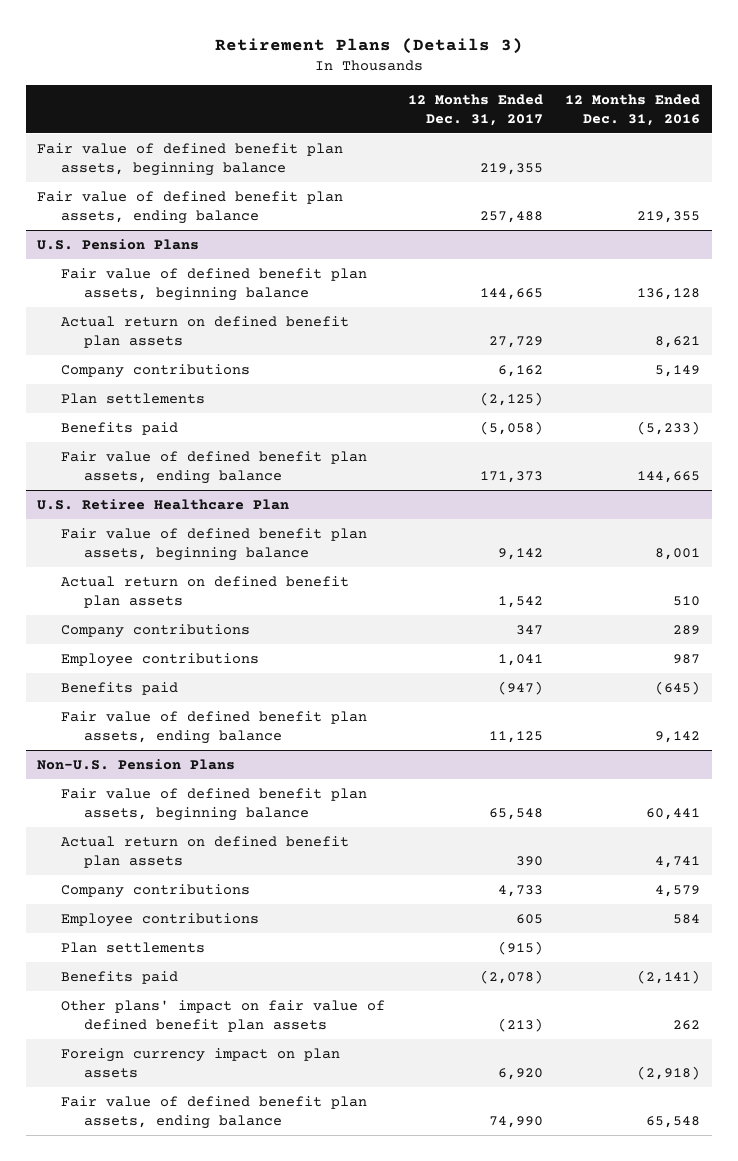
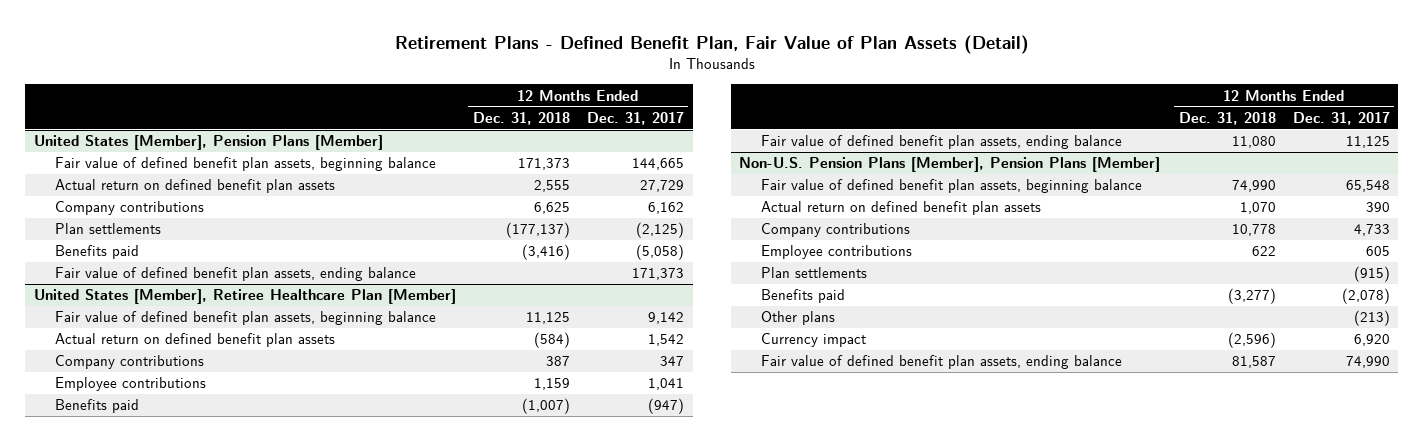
[214,37,523,54] Retirement Plans (Details 3) -> [394,34,1029,54] Retirement Plans - Defined Benefit Plan, Fair Value of Plan Assets (Detail)
[565,93,701,126] 12 Months Ended Dec. 31, 2016 -> none
none -> [472,112,570,126] Dec. 31, 2018
[37,142,344,176] Fair value of defined benefit plan assets, beginning balance -> none
[37,190,344,224] Fair value of defined benefit plan assets, ending balance -> none
[37,238,200,250] U.S. Pension Plans -> none
none -> [33,135,383,151] United States [Member], Pension Plans [Member]
[37,498,290,510] U.S. Retiree Healthcare Plan -> none
none -> [33,289,456,305] United States [Member], Retiree Healthcare Plan [Member]
[37,758,236,770] Non-U.S. Pension Plans -> [739,157,1161,173] Non-U.S. Pension Plans [Member], Pension Plans [Member]
[60,999,385,1032] Other plans' impact on fair value of defined benefit plan assets -> [761,311,836,326] Other plans
[60,1047,340,1078] Foreign currency impact on plan assets -> [761,333,867,348] Currency impact

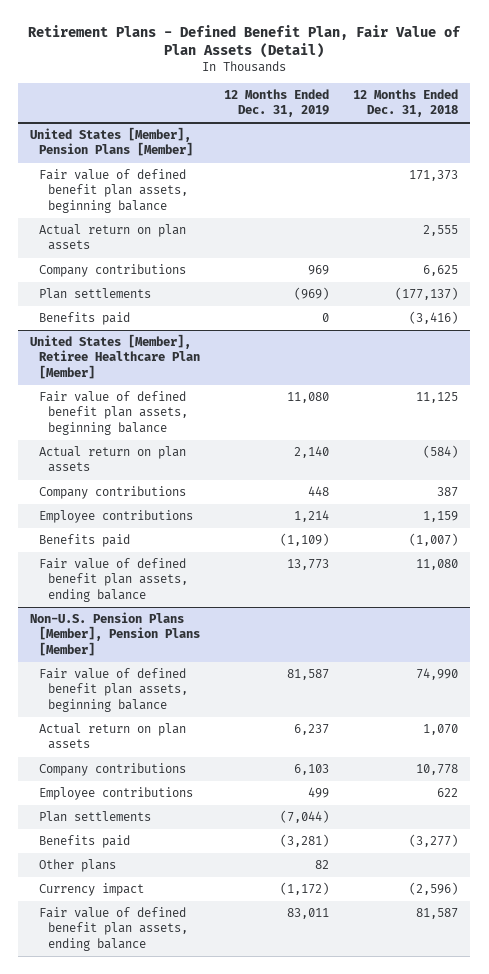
[586,112,684,126] Dec. 31, 2017 -> none
none -> [224,89,330,118] 12 Months Ended Dec. 31, 2019
[55,179,336,194] Actual return on defined benefit plan assets -> [39,224,187,251] Actual return on plan assets
[55,267,417,282] Fair value of defined benefit plan assets, ending balance -> none
[55,333,336,348] Actual return on defined benefit plan assets -> [39,446,187,473] Actual return on plan assets
[761,201,1042,216] Actual return on defined benefit plan assets -> [39,723,187,750] Actual return on plan assets

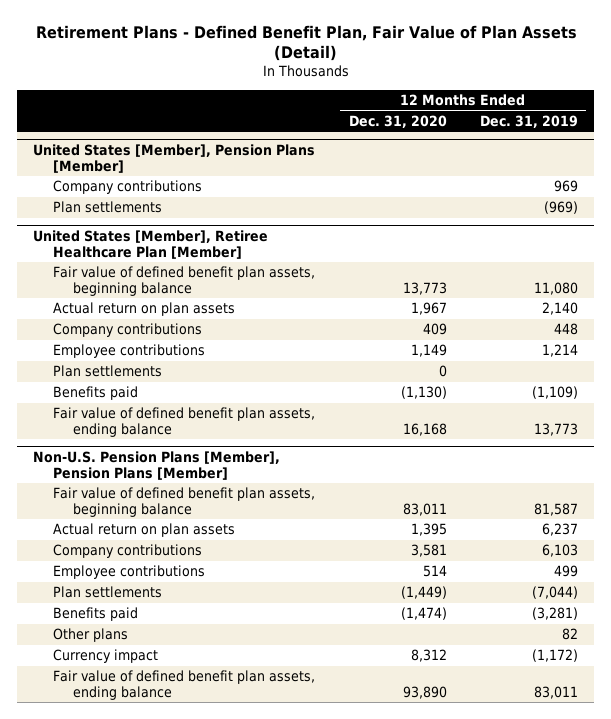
[353,89,459,118] 12 Months Ended Dec. 31, 2018 -> none
none -> [348,114,447,128] Dec. 31, 2020
[39,169,188,213] Fair value of defined benefit plan assets, beginning balance -> none
[39,224,187,251] Actual return on plan assets -> none
[39,312,131,326] Benefits paid -> none
none -> [53,365,163,378] Plan settlements

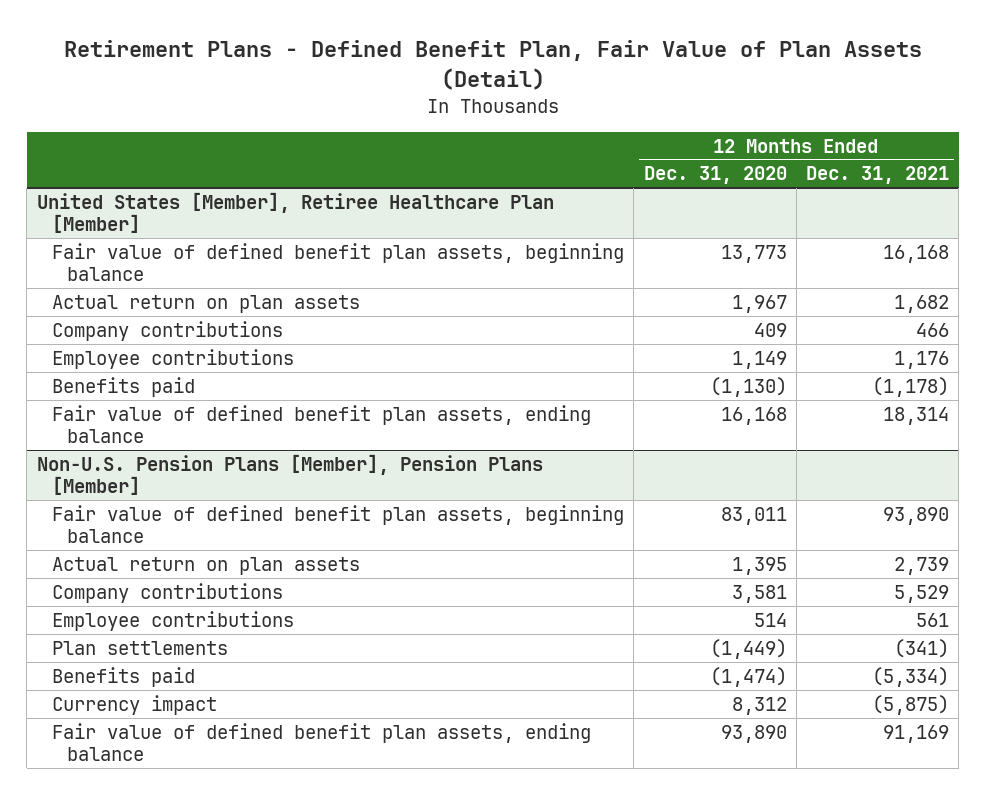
[479,114,578,128] Dec. 31, 2019 -> none
none -> [806,166,950,185] Dec. 31, 2021
[33,144,316,173] United States [Member], Pension Plans [Member] -> none
[53,180,203,195] Company contributions -> none
[53,201,163,214] Plan settlements -> none
[53,365,163,378] Plan settlements -> none
[53,628,129,643] Other plans -> none

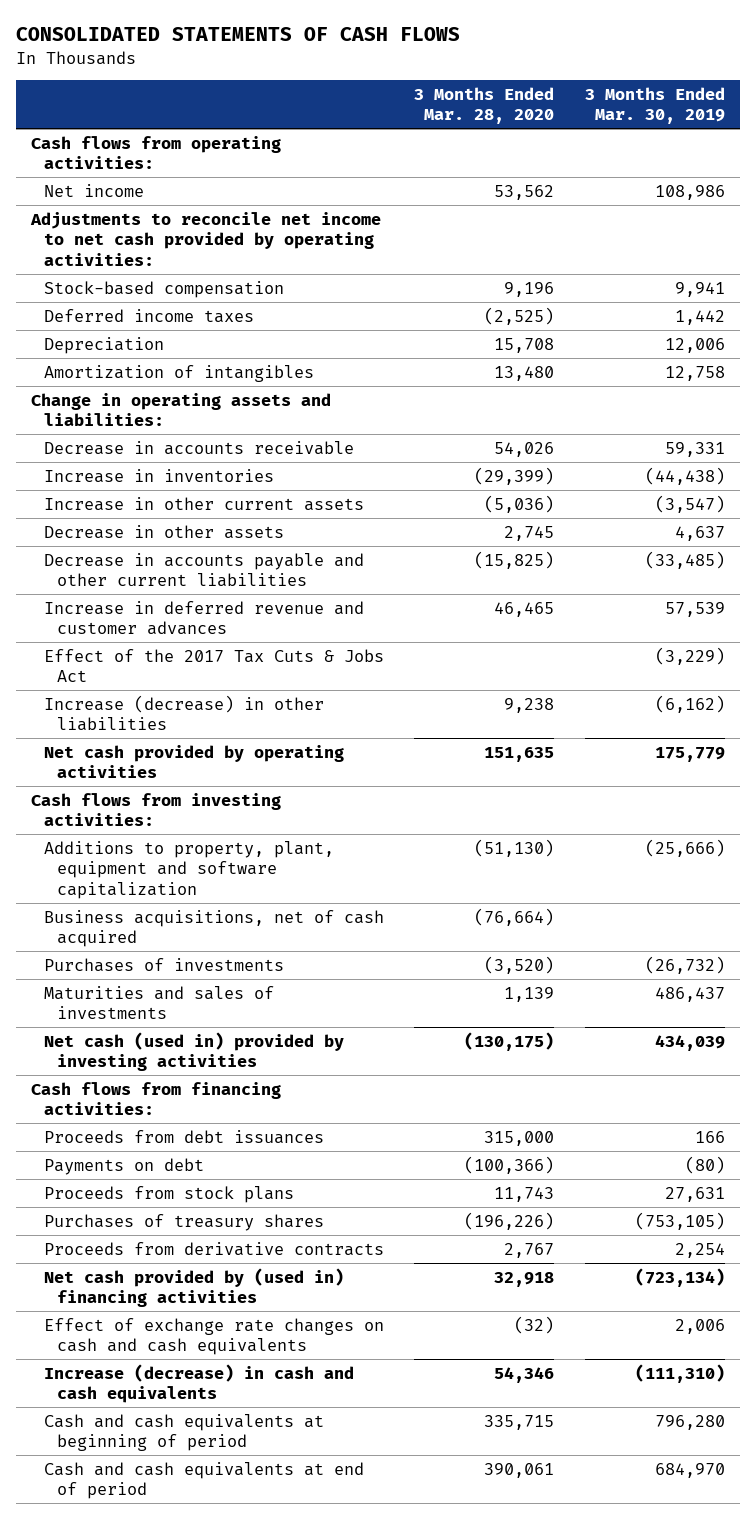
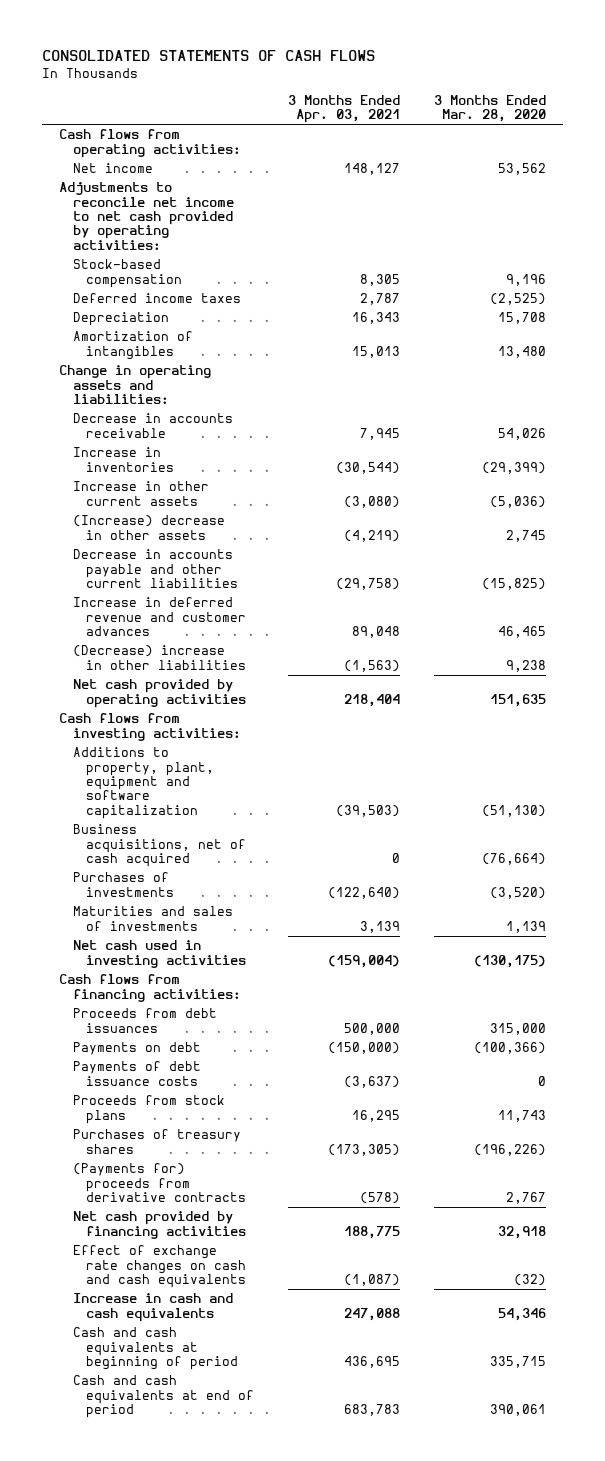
[584,86,725,125] 3 Months Ended Mar. 30, 2019 -> none
none -> [287,94,400,124] 3 Months Ended Apr. 03, 2021
[44,524,285,539] Decrease in other assets -> [72,515,225,540] (Increase) decrease in other assets
[44,648,385,683] Effect of the 2017 Tax Cuts & Jobs Act -> none
[44,694,325,732] Increase (decrease) in other liabilities -> [72,645,247,670] (Decrease) increase in other liabilities
[44,1031,345,1072] Net cash (used in) provided by investing activities -> [72,940,247,968] Net cash used in investing activities
none -> [72,1061,201,1086] Payments of debt issuance costs
[44,1241,385,1256] Proceeds from derivative contracts -> [72,1163,247,1203] (Payments for) proceeds from derivative contracts
[44,1267,345,1308] Net cash provided by (used in) financing activities -> [72,1211,247,1239] Net cash provided by financing activities
[44,1363,355,1404] Increase (decrease) in cash and cash equivalents -> [72,1293,233,1322] Increase in cash and cash equivalents

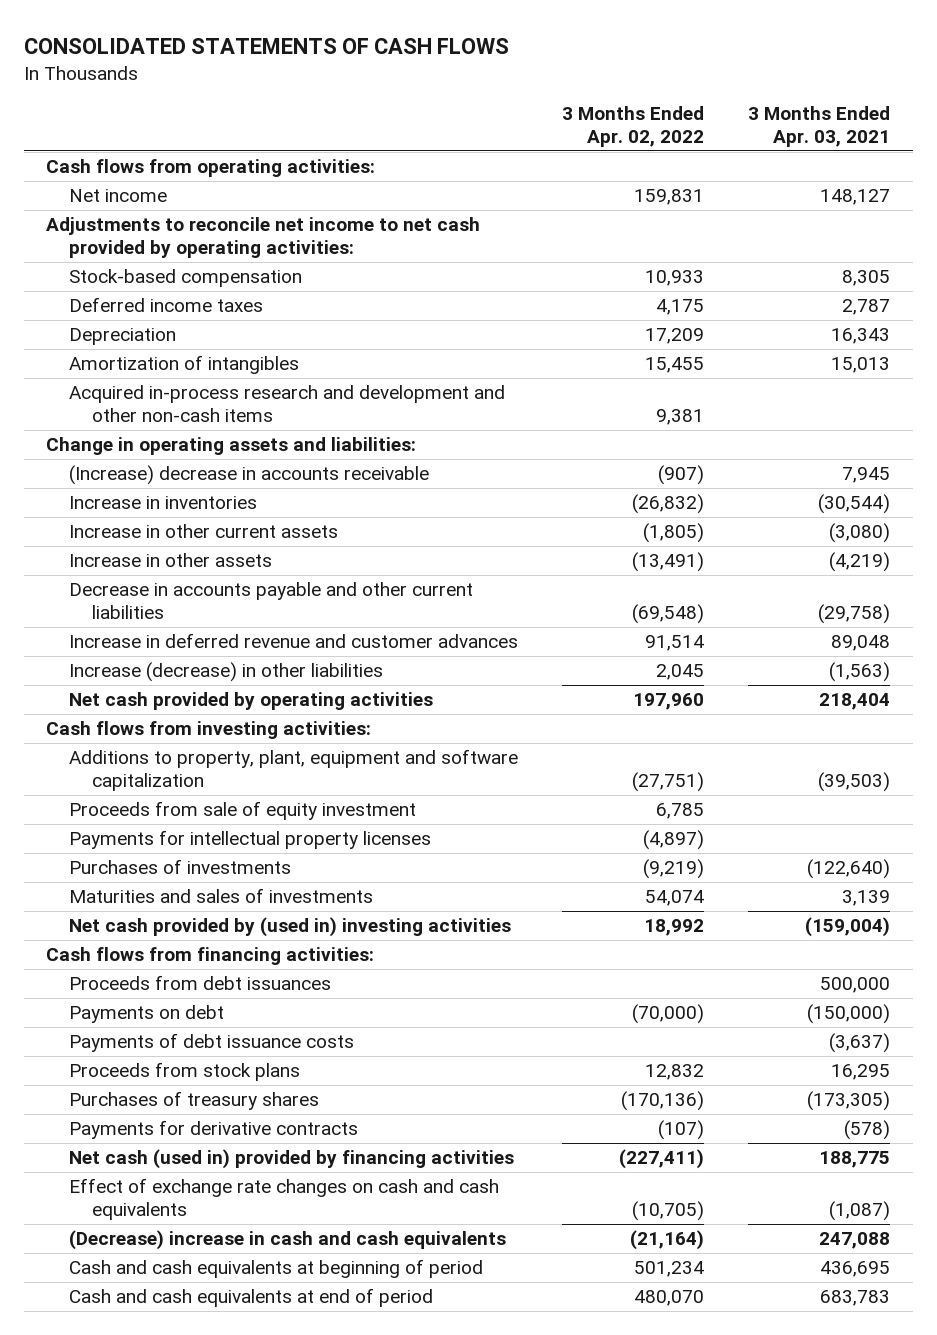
[433,94,546,123] 3 Months Ended Mar. 28, 2020 -> none
none -> [562,106,705,147] 3 Months Ended Apr. 02, 2022
none -> [69,385,506,422] Acquired in-process research and development and other non-cash items
[72,413,233,438] Decrease in accounts receivable -> [69,465,430,486] (Increase) decrease in accounts receivable
[72,515,225,540] (Increase) decrease in other assets -> [69,553,273,568] Increase in other assets
[72,645,247,670] (Decrease) increase in other liabilities -> [69,662,384,683] Increase (decrease) in other liabilities
[72,824,247,868] Business acquisitions, net of cash acquired -> none
none -> [69,801,417,821] Proceeds from sale of equity investment
none -> [69,830,432,850] Payments for intellectual property licenses
[72,940,247,968] Net cash used in investing activities -> [69,917,512,938] Net cash provided by (used in) investing activities
[72,1163,247,1203] (Payments for) proceeds from derivative contracts -> [69,1120,359,1140] Payments for derivative contracts
[72,1211,247,1239] Net cash provided by financing activities -> [69,1149,515,1170] Net cash (used in) provided by financing activities
[72,1293,233,1322] Increase in cash and cash equivalents -> [69,1230,507,1251] (Decrease) increase in cash and cash equivalents

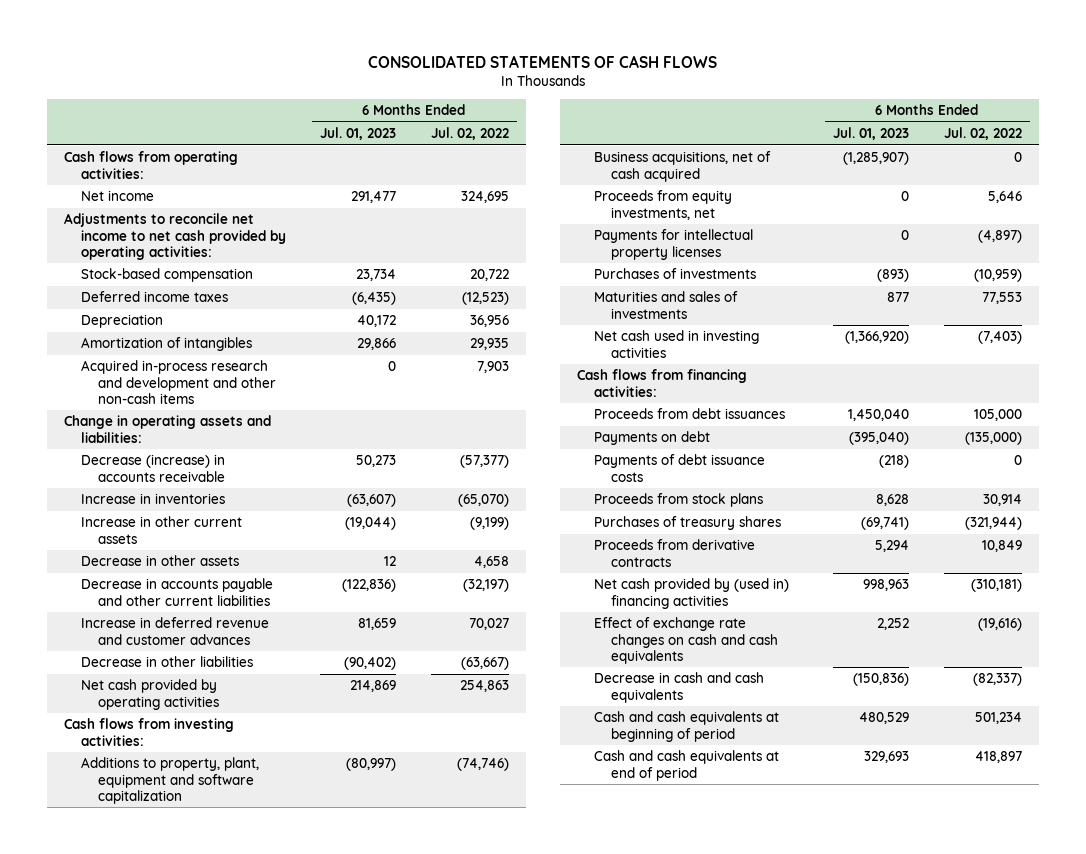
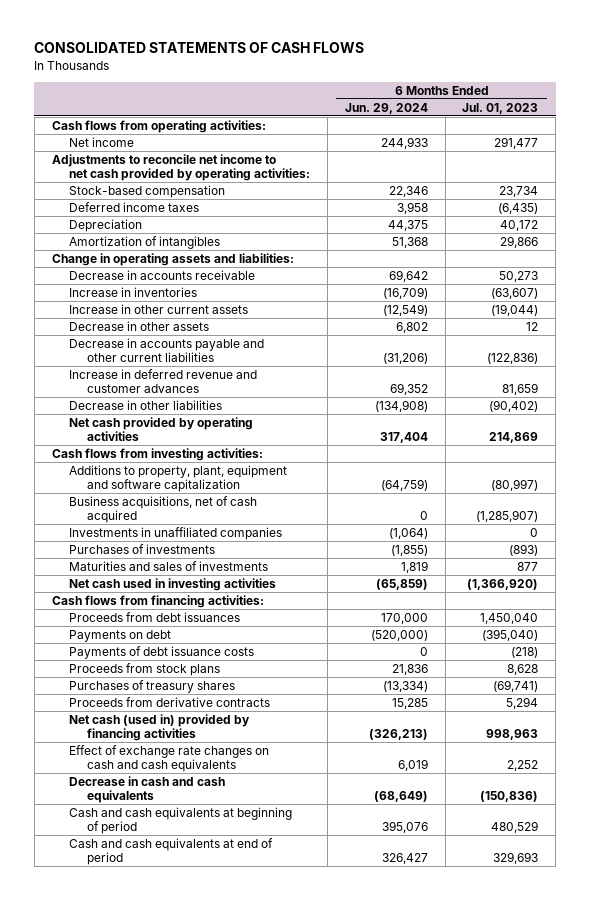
[430,127,509,141] Jul. 02, 2022 -> none
none -> [344,102,428,114] Jun. 29, 2024
[80,360,276,404] Acquired in-process research and development and other non-cash items -> none
[80,454,225,482] Decrease (increase) in accounts receivable -> [69,269,256,280] Decrease in accounts receivable
[593,190,732,220] Proceeds from equity investments, net -> none
[593,229,753,260] Payments for intellectual property licenses -> none
none -> [69,526,283,540] Investments in unaffiliated companies
[593,578,789,609] Net cash provided by (used in) financing activities -> [69,713,251,741] Net cash (used in) provided by financing activities

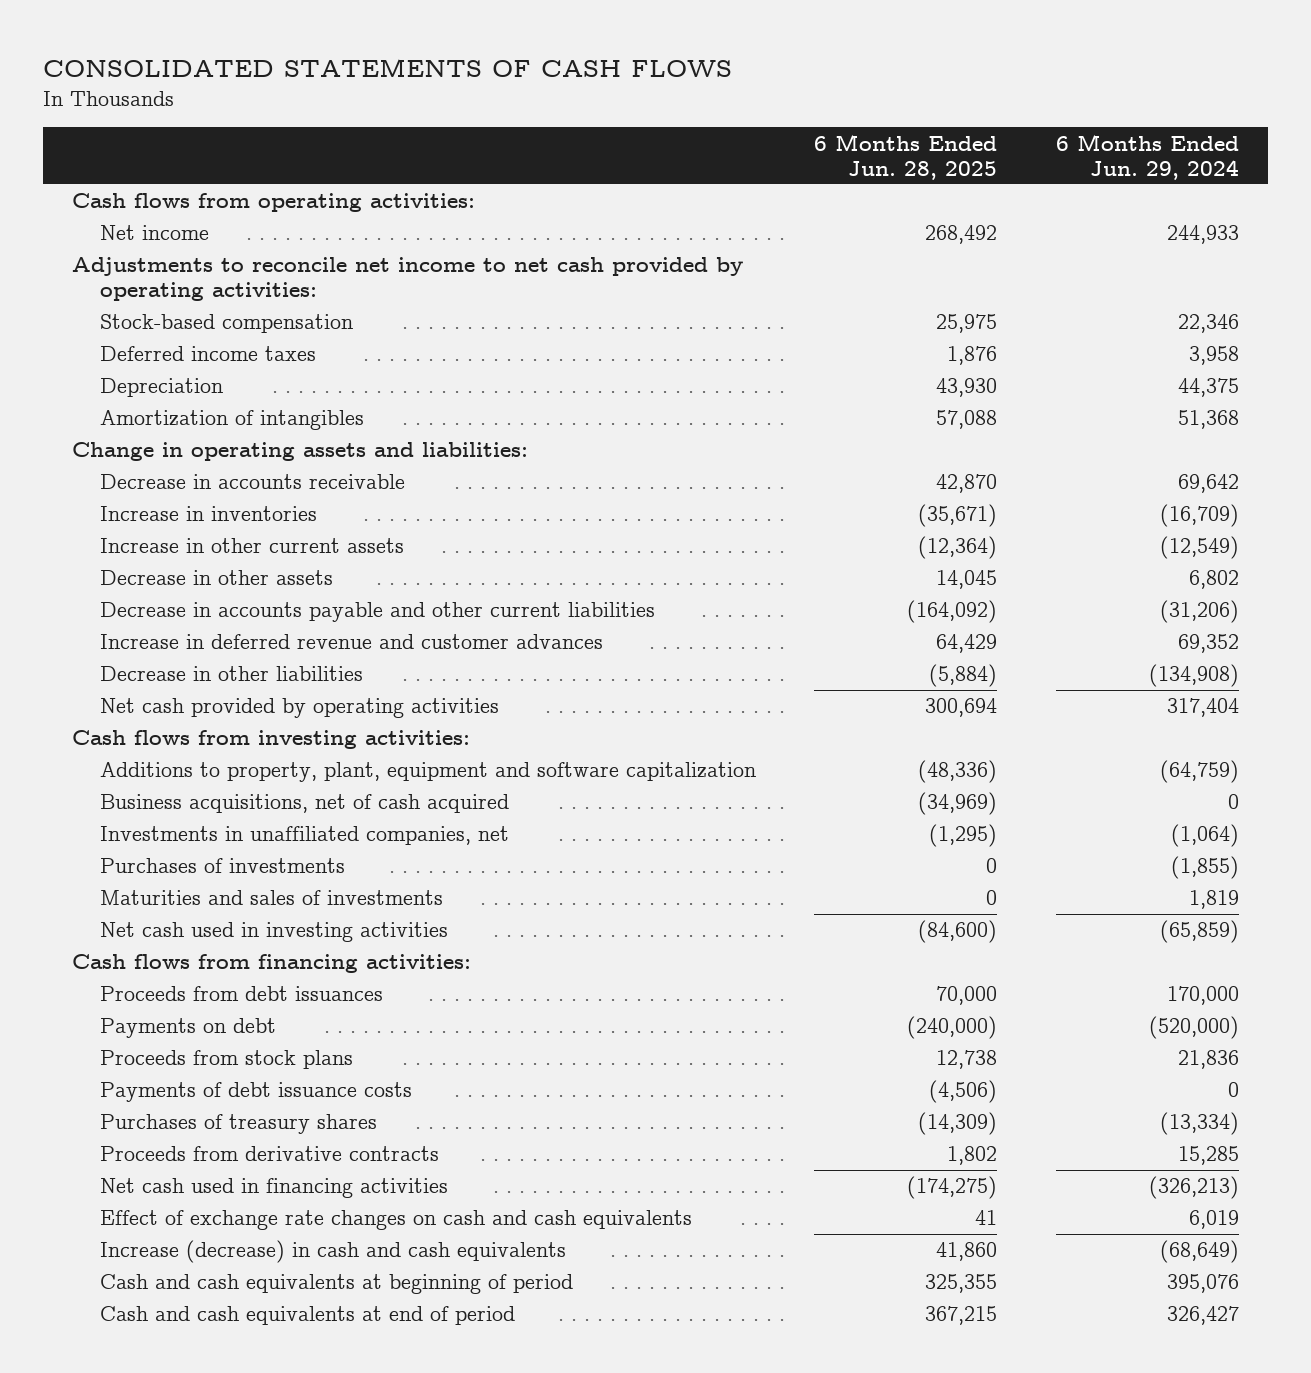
[462,102,539,114] Jul. 01, 2023 -> none
none -> [814,133,998,180] 6 Months Ended Jun. 28, 2025
[69,526,283,540] Investments in unaffiliated companies -> [99,826,509,846] Investments in unaffiliated companies, net
[69,645,255,659] Payments of debt issuance costs -> [99,1082,412,1103] Payments of debt issuance costs
[69,713,251,741] Net cash (used in) provided by financing activities -> [99,1178,448,1199] Net cash used in financing activities
[69,775,226,803] Decrease in cash and cash equivalents -> [99,1240,566,1264] Increase (decrease) in cash and cash equivalents

